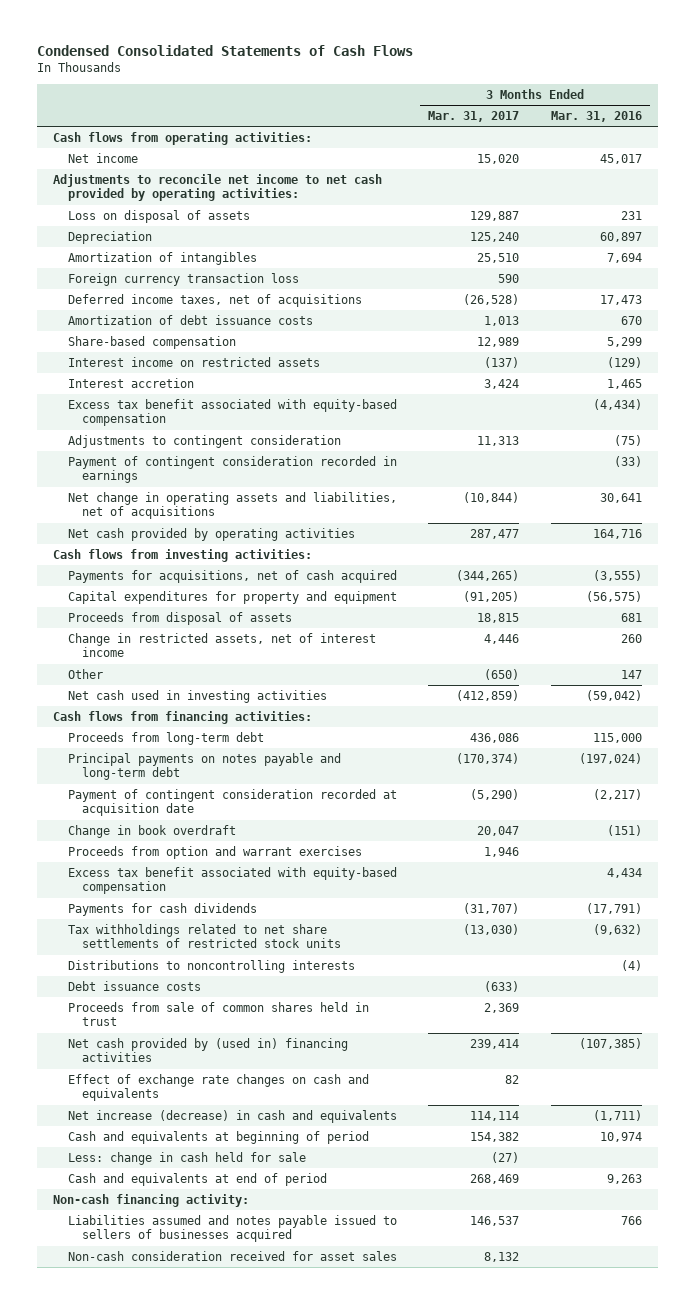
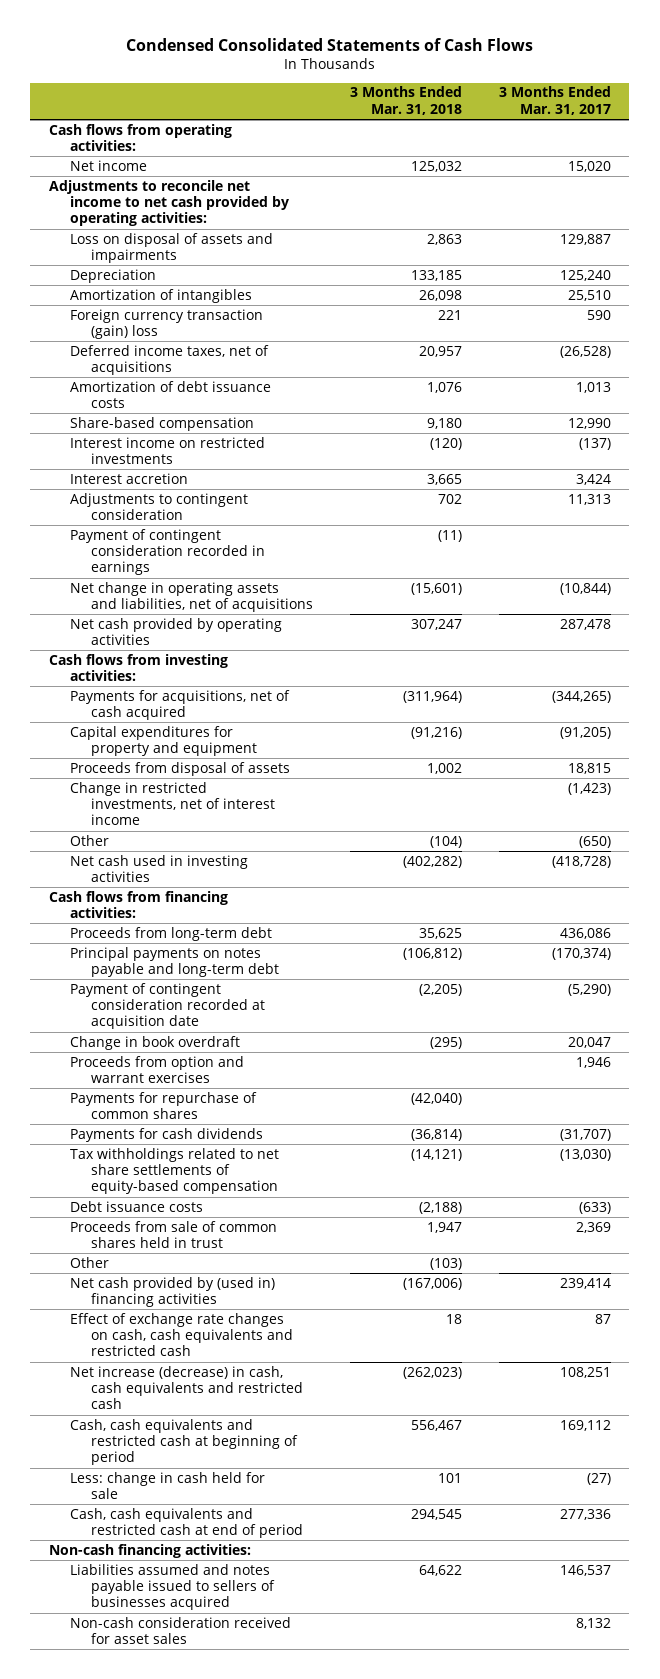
[551,111,643,123] Mar. 31, 2016 -> none
none -> [349,86,462,115] 3 Months Ended Mar. 31, 2018
[67,210,250,224] Loss on disposal of assets -> [69,232,273,264] Loss on disposal of assets and impairments
[67,273,299,287] Foreign currency transaction loss -> [69,308,263,340] Foreign currency transaction (gain) loss
[477,337,520,348] 12,989 -> [567,417,611,429] 12,990
[67,357,320,368] Interest income on restricted assets -> [69,436,265,465] Interest income on restricted investments
[67,399,397,427] Excess tax benefit associated with equity-based compensation -> none
[470,529,520,540] 287,477 -> [559,618,611,630] 287,478
[67,633,376,658] Change in restricted assets, net of interest income -> [69,781,275,826] Change in restricted investments, net of interest income
[484,634,520,645] 4,446 -> [567,782,611,795] (1,423)
[456,690,520,702] (412,859) -> [551,855,611,868] (418,728)
[67,867,397,895] Excess tax benefit associated with equity-based compensation -> none
none -> [69,1091,257,1120] Payments for repurchase of common shares
[67,960,355,974] Distributions to noncontrolling interests -> none
[67,924,341,949] Tax withholdings related to net share settlements of restricted stock units -> [69,1147,279,1195] Tax withholdings related to net share settlements of equity-based compensation
none -> [69,1256,109,1268] Other
[67,1074,369,1102] Effect of exchange rate changes on cash and equivalents -> [69,1312,293,1357] Effect of exchange rate changes on cash, cash equivalents and restricted cash
[505,1075,520,1085] 82 -> [594,1313,611,1324] 87
[67,1110,397,1124] Net increase (decrease) in cash and equivalents -> [69,1365,303,1410] Net increase (decrease) in cash, cash equivalents and restricted cash
[470,1111,520,1122] 114,114 -> [559,1366,611,1378] 108,251
[67,1131,369,1145] Cash and equivalents at beginning of period -> [69,1418,298,1466] Cash, cash equivalents and restricted cash at beginning of period
[470,1132,520,1143] 154,382 -> [559,1419,611,1431] 169,112
[67,1173,327,1187] Cash and equivalents at end of period -> [69,1507,303,1539] Cash, cash equivalents and restricted cash at end of period
[470,1174,520,1185] 268,469 -> [559,1508,611,1520] 277,336
[53,1194,250,1208] Non-cash financing activity: -> [48,1543,251,1558] Non-cash financing activities:

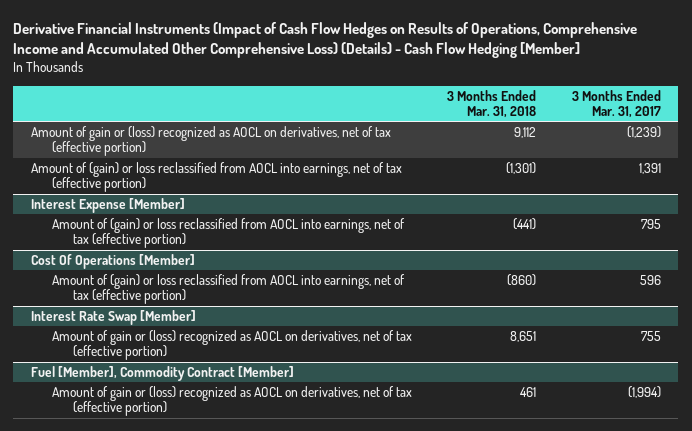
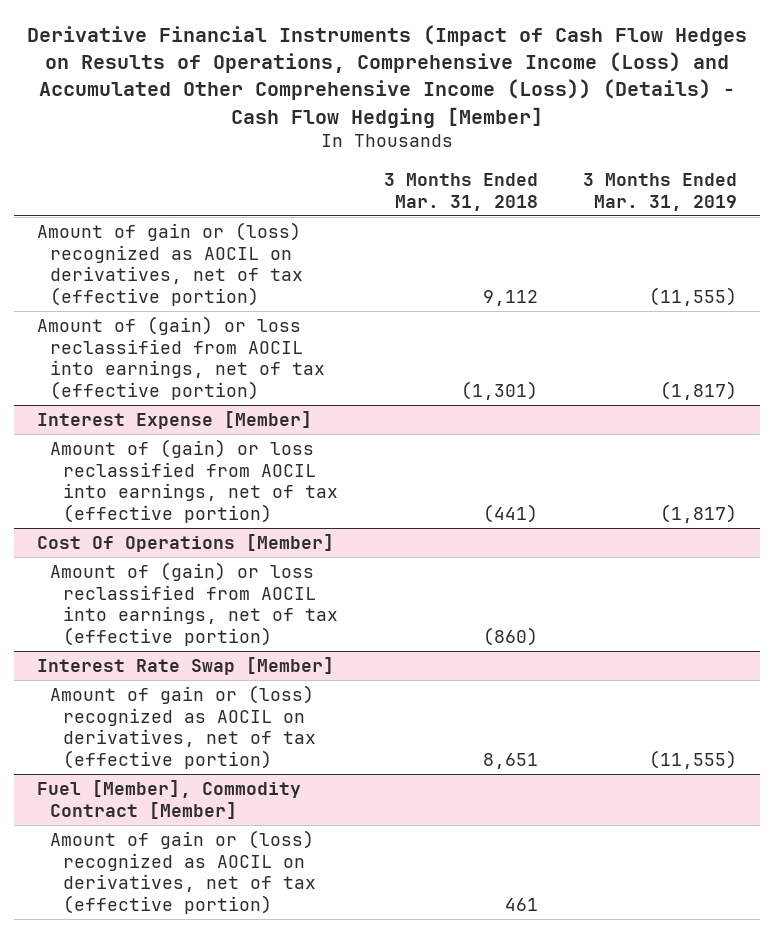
[13,21,638,59] Derivative Financial Instruments (Impact of Cash Flow Hedges on Results of Operations, Comprehensive Income and Accumulated Other Comprehensive Loss) (Details) - Cash Flow Hedging [Member] -> [27,24,748,128] Derivative Financial Instruments (Impact of Cash Flow Hedges on Results of Operations, Comprehensive Income (Loss) and Accumulated Other Comprehensive Income (Loss)) (Details) - Cash Flow Hedging [Member]
[571,89,661,118] 3 Months Ended Mar. 31, 2017 -> none
none -> [583,172,738,211] 3 Months Ended Mar. 31, 2019
[30,126,391,157] Amount of gain or (loss) recognized as AOCL on derivatives, net of tax (effective portion) -> [37,221,304,307] Amount of gain or (loss) recognized as AOCIL on derivatives, net of tax (effective portion)
[30,162,402,193] Amount of (gain) or loss reclassified from AOCL into earnings, net of tax (effective portion) -> [37,315,326,401] Amount of (gain) or loss reclassified from AOCIL into earnings, net of tax (effective portion)
[51,218,405,249] Amount of (gain) or loss reclassified from AOCL into earnings, net of tax (effective portion) -> [50,438,339,524] Amount of (gain) or loss reclassified from AOCIL into earnings, net of tax (effective portion)
[51,274,405,305] Amount of (gain) or loss reclassified from AOCL into earnings, net of tax (effective portion) -> [50,561,339,647] Amount of (gain) or loss reclassified from AOCIL into earnings, net of tax (effective portion)
[51,330,412,361] Amount of gain or (loss) recognized as AOCL on derivatives, net of tax (effective portion) -> [50,684,317,770] Amount of gain or (loss) recognized as AOCIL on derivatives, net of tax (effective portion)
[51,386,412,417] Amount of gain or (loss) recognized as AOCL on derivatives, net of tax (effective portion) -> [50,829,317,915] Amount of gain or (loss) recognized as AOCIL on derivatives, net of tax (effective portion)

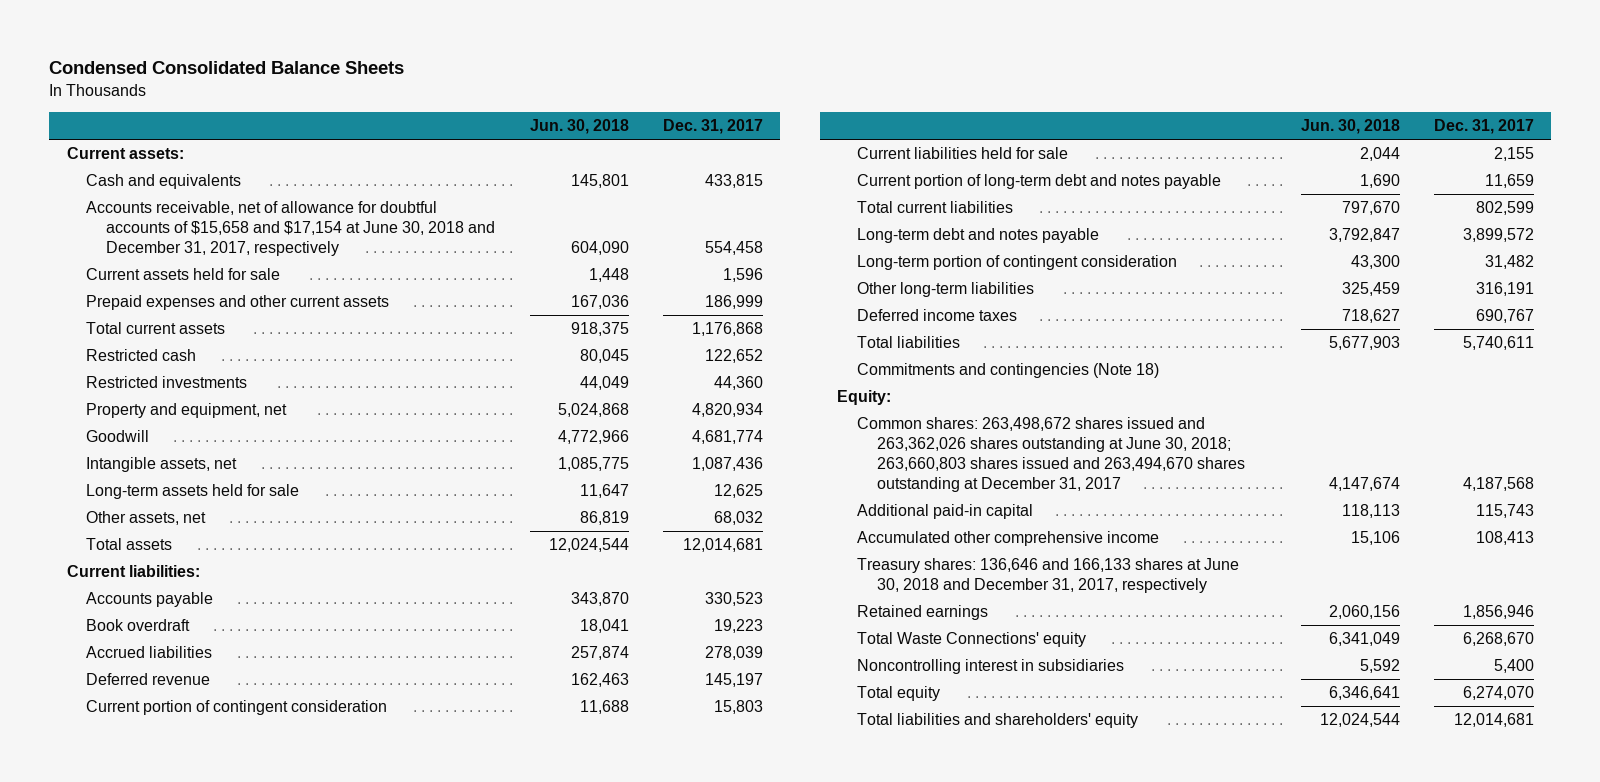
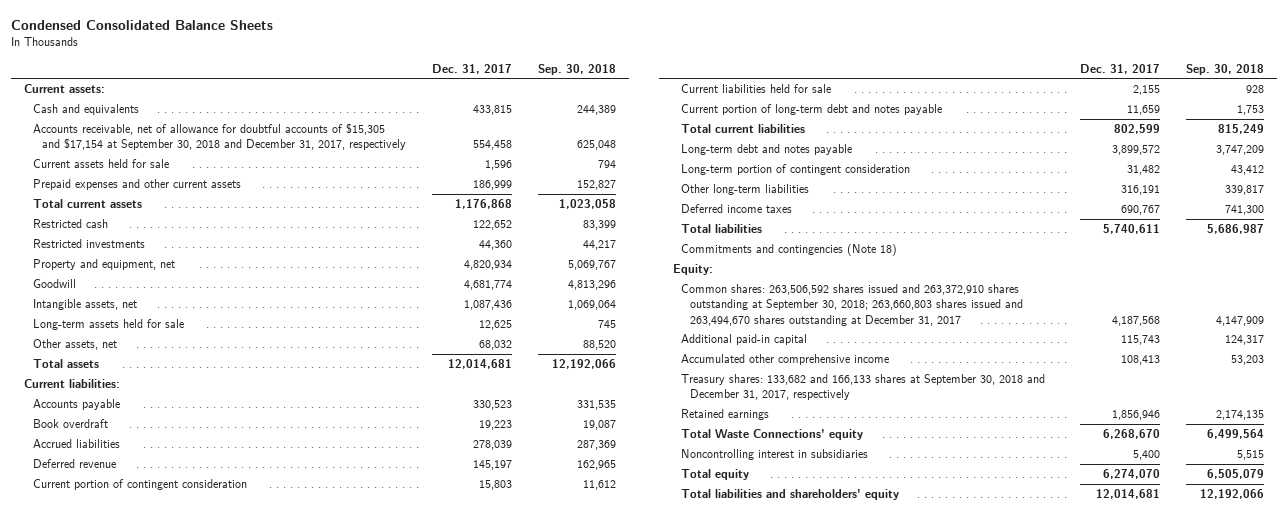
[529,119,629,135] Jun. 30, 2018 -> none
none -> [537,63,616,75] Sep. 30, 2018
[86,201,496,257] Accounts receivable, net of allowance for doubtful accounts of $15,658 and $17,154 at June 30, 2018 and December 31, 2017, respectively -> [32,123,406,151] Accounts receivable, net of allowance for doubtful accounts of $15,305 and $17,154 at September 30, 2018 and December 31, 2017, respectively
[857,417,1246,493] Common shares: 263,498,672 shares issued and 263,362,026 shares outstanding at June 30, 2018; 263,660,803 shares issued and 263,494,670 shares outstanding at December 31, 2017 -> [681,284,1024,326] Common shares: 263,506,592 shares issued and 263,372,910 shares outstanding at September 30, 2018; 263,660,803 shares issued and 263,494,670 shares outstanding at December 31, 2017
[857,558,1240,594] Treasury shares: 136,646 and 166,133 shares at June 30, 2018 and December 31, 2017, respectively -> [681,374,1046,401] Treasury shares: 133,682 and 166,133 shares at September 30, 2018 and December 31, 2017, respectively

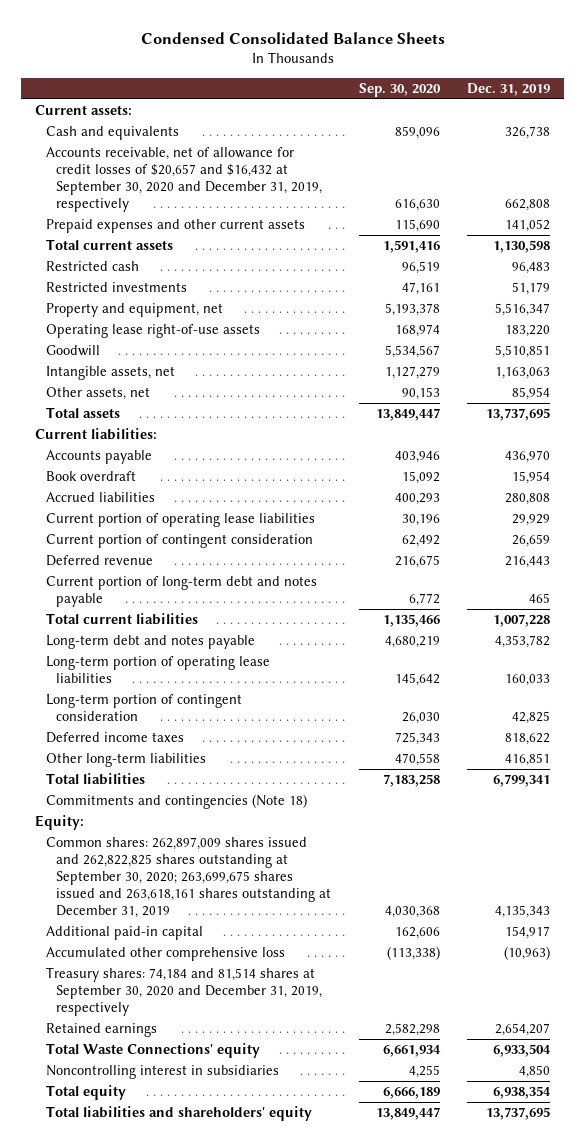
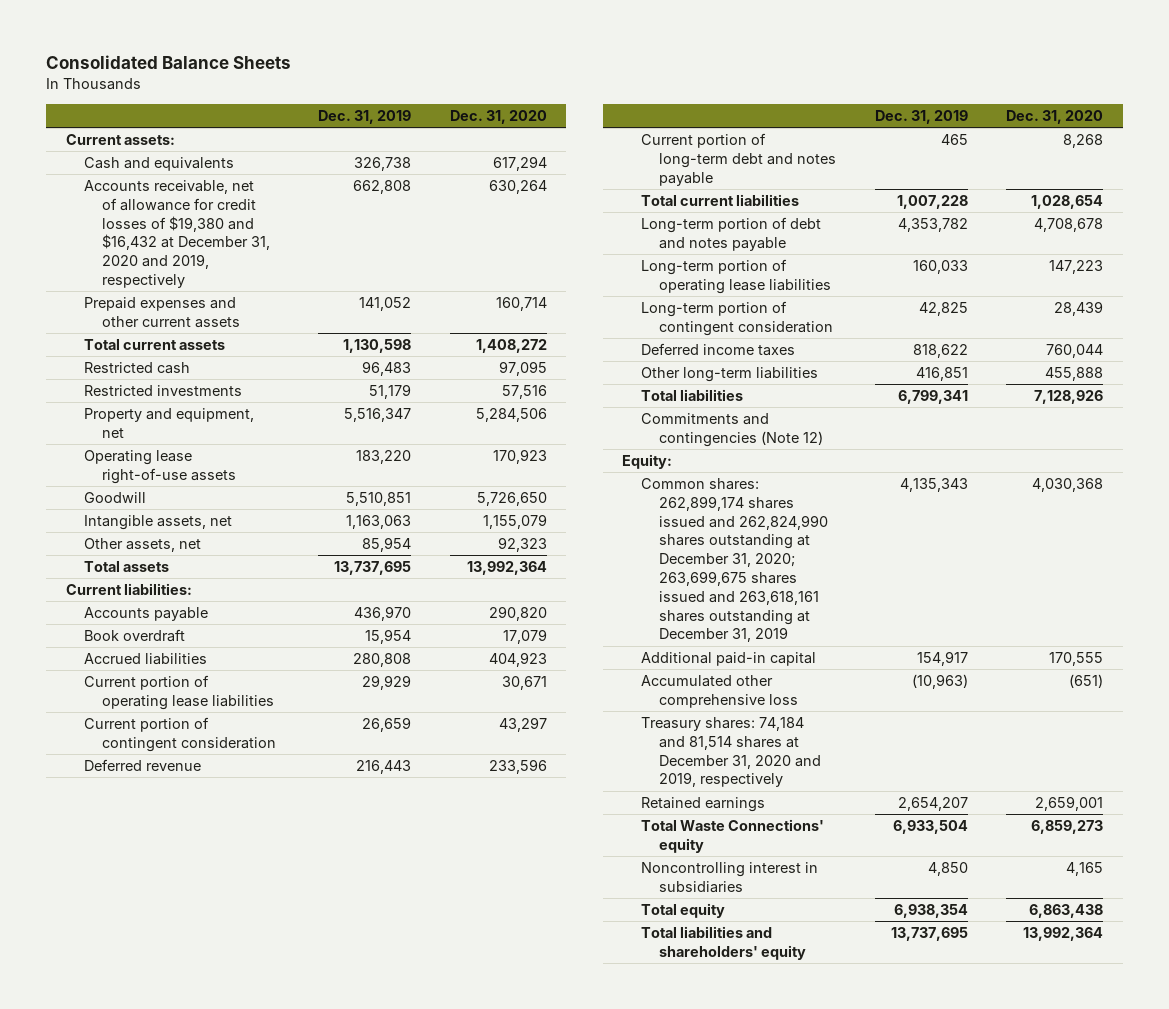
[140,31,445,44] Condensed Consolidated Balance Sheets -> [46,55,292,70] Consolidated Balance Sheets
[358,83,441,98] Sep. 30, 2020 -> none
none -> [449,109,547,124] Dec. 31, 2020
[45,147,323,212] Accounts receivable, net of allowance for credit losses of $20,657 and $16,432 at September 30, 2020 and December 31, 2019, respectively -> [84,180,271,289] Accounts receivable, net of allowance for credit losses of $19,380 and $16,432 at December 31, 2020 and 2019, respectively
[45,635,255,650] Long-term debt and notes payable -> [640,217,821,251] Long-term portion of debt and notes payable
[45,794,307,810] Commitments and contingencies (Note 18) -> [640,413,824,447] Commitments and contingencies (Note 12)
[45,837,332,918] Common shares: 262,897,009 shares issued and 262,822,825 shares outstanding at September 30, 2020; 263,699,675 shares issued and 263,618,161 shares outstanding at December 31, 2019 -> [640,478,829,643] Common shares: 262,899,174 shares issued and 262,824,990 shares outstanding at December 31, 2020; 263,699,675 shares issued and 263,618,161 shares outstanding at December 31, 2019
[45,967,323,1017] Treasury shares: 74,184 and 81,514 shares at September 30, 2020 and December 31, 2019, respectively -> [640,717,822,788] Treasury shares: 74,184 and 81,514 shares at December 31, 2020 and 2019, respectively

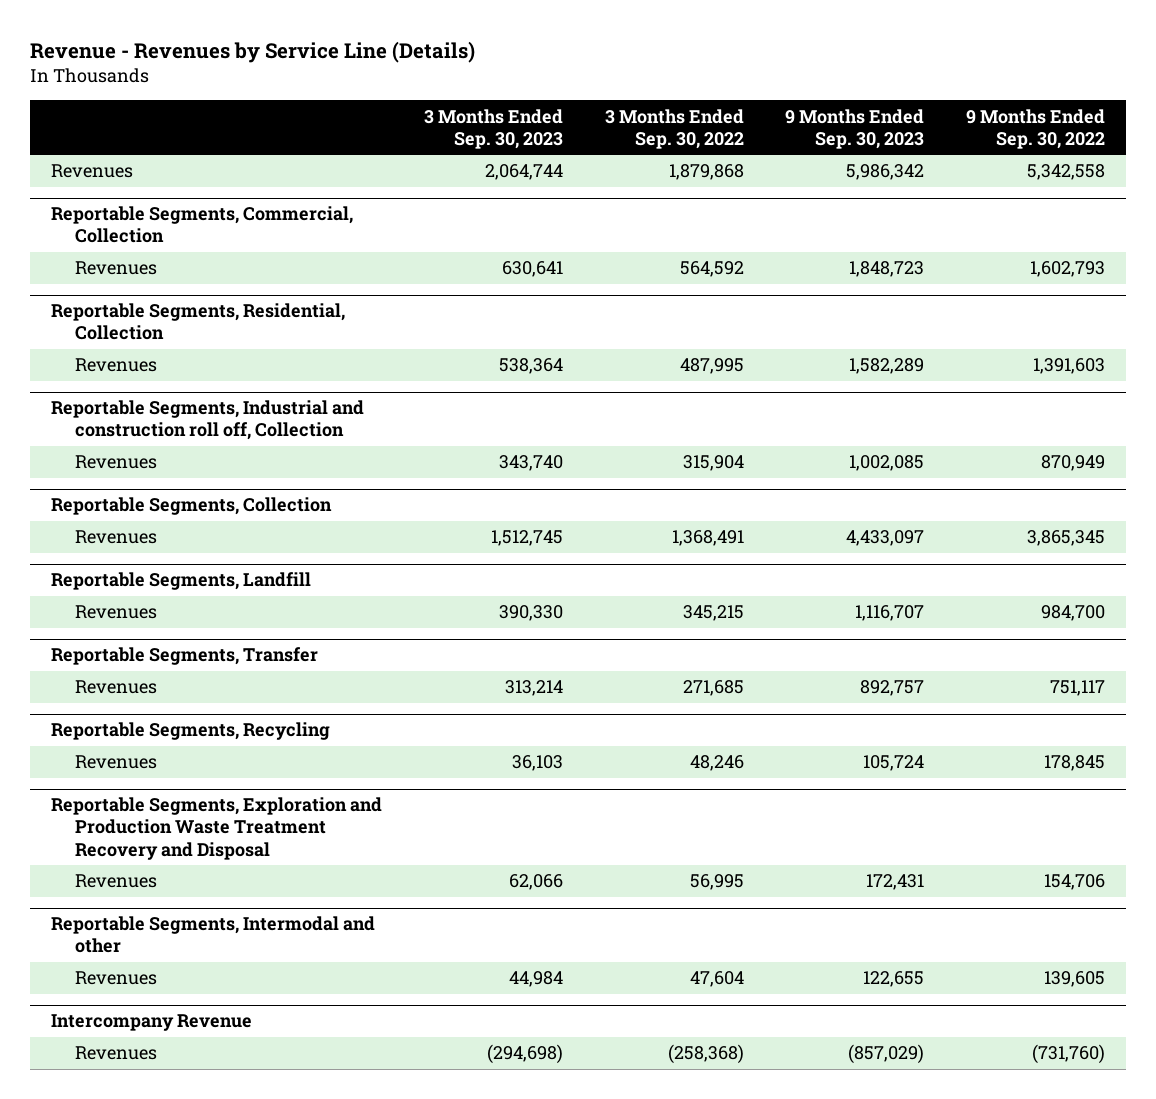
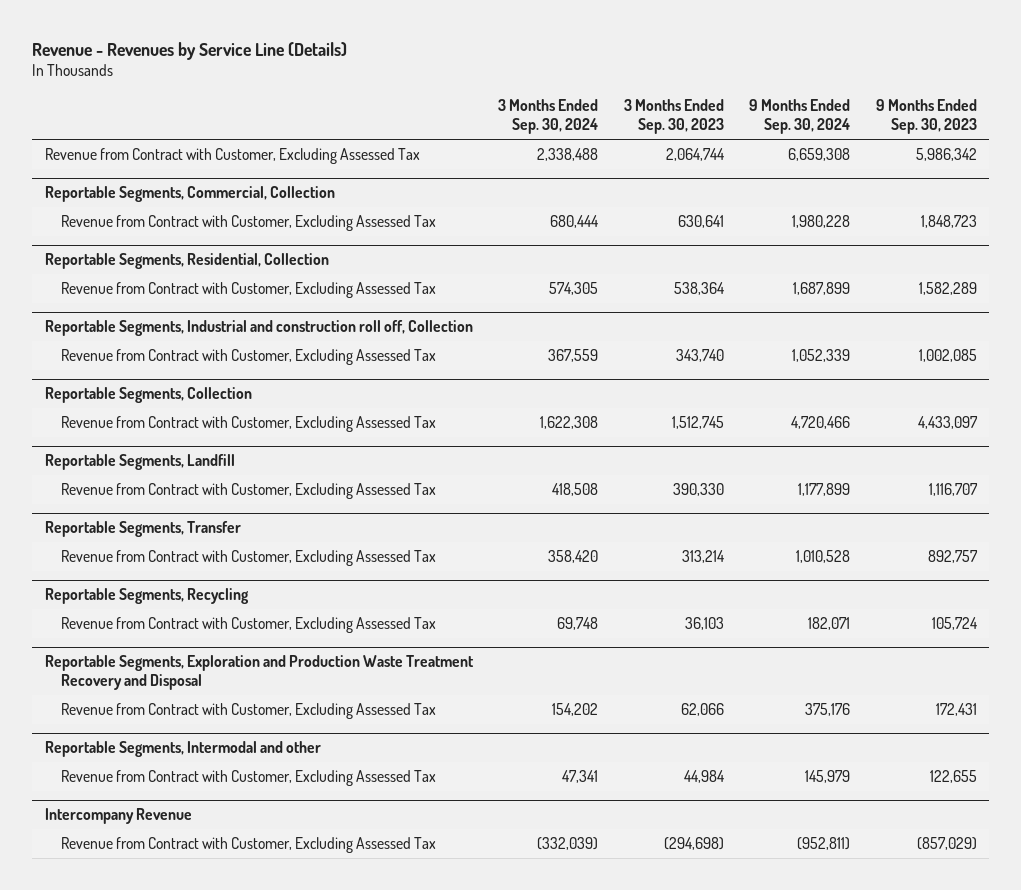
[604,108,744,149] 3 Months Ended Sep. 30, 2022 -> none
[966,108,1106,149] 9 Months Ended Sep. 30, 2022 -> none
none -> [498,99,599,135] 3 Months Ended Sep. 30, 2024
none -> [749,99,851,135] 9 Months Ended Sep. 30, 2024
[51,164,134,179] Revenues -> [44,147,420,164] Revenue from Contract with Customer, Excluding Assessed Tax
[75,261,158,276] Revenues -> [61,214,437,231] Revenue from Contract with Customer, Excluding Assessed Tax
[75,358,158,373] Revenues -> [61,281,437,298] Revenue from Contract with Customer, Excluding Assessed Tax
[75,455,158,470] Revenues -> [61,348,437,365] Revenue from Contract with Customer, Excluding Assessed Tax
[75,530,158,545] Revenues -> [61,415,437,432] Revenue from Contract with Customer, Excluding Assessed Tax
[75,605,158,620] Revenues -> [61,482,437,499] Revenue from Contract with Customer, Excluding Assessed Tax
[75,680,158,695] Revenues -> [61,549,437,566] Revenue from Contract with Customer, Excluding Assessed Tax
[75,755,158,770] Revenues -> [61,616,437,633] Revenue from Contract with Customer, Excluding Assessed Tax
[75,874,158,889] Revenues -> [61,702,437,719] Revenue from Contract with Customer, Excluding Assessed Tax
[75,971,158,986] Revenues -> [61,769,437,786] Revenue from Contract with Customer, Excluding Assessed Tax
[75,1046,158,1061] Revenues -> [61,836,437,853] Revenue from Contract with Customer, Excluding Assessed Tax

